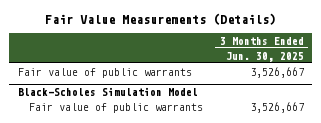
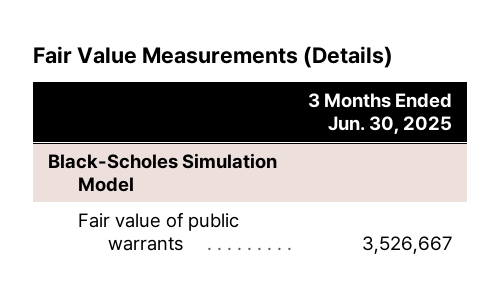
[17,67,192,78] Fair value of public warrants -> none

